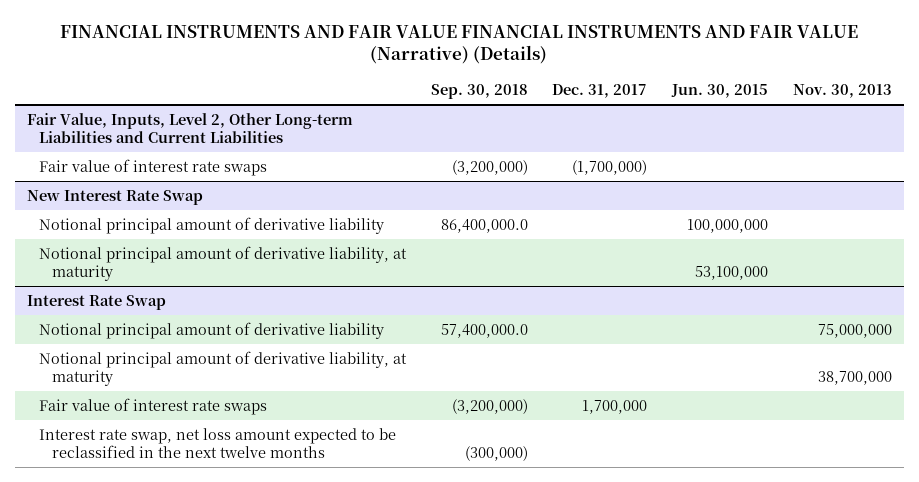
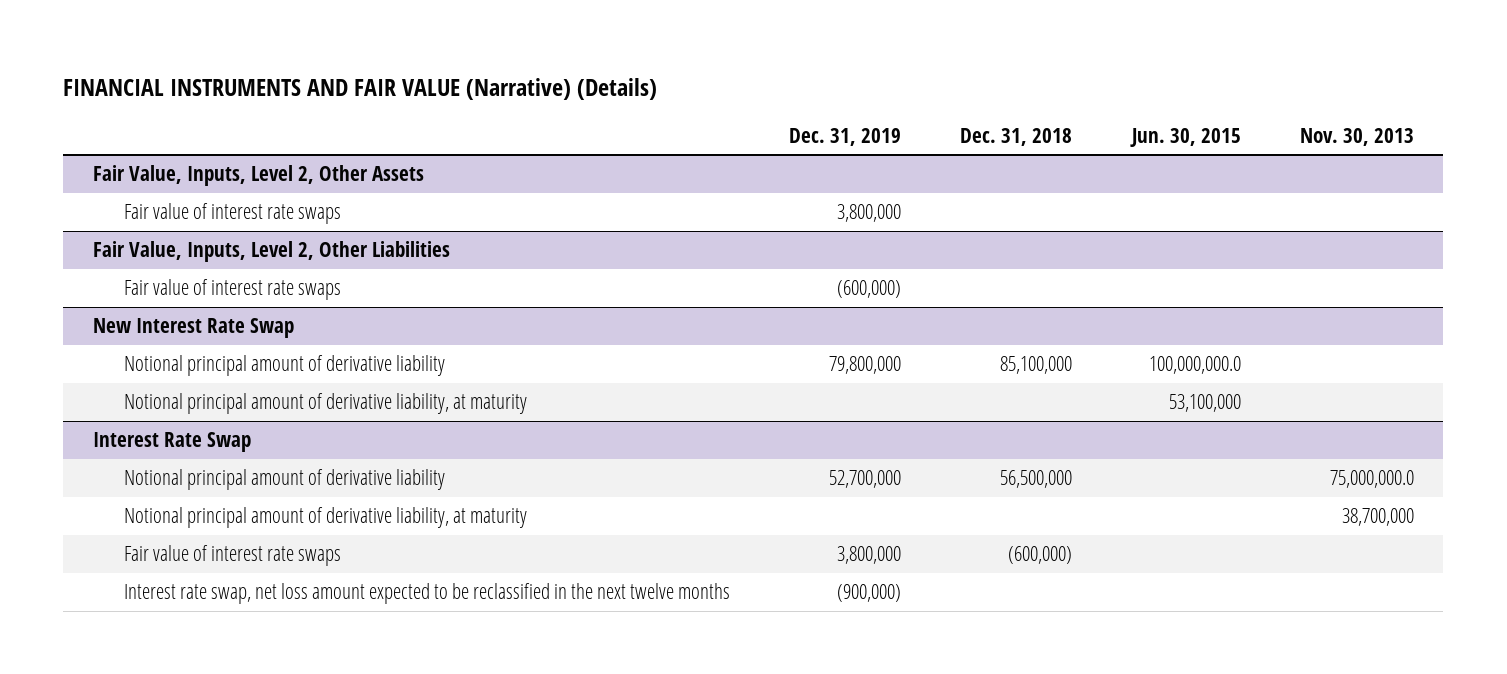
[60,24,859,65] FINANCIAL INSTRUMENTS AND FAIR VALUE FINANCIAL INSTRUMENTS AND FAIR VALUE (Narrative) (Details) -> [63,77,658,100] FINANCIAL INSTRUMENTS AND FAIR VALUE (Narrative) (Details)
[430,84,528,100] Sep. 30, 2018 -> none
[552,84,648,99] Dec. 31, 2017 -> none
none -> [789,127,902,146] Dec. 31, 2019
none -> [960,127,1073,146] Dec. 31, 2018
none -> [92,165,424,187] Fair Value, Inputs, Level 2, Other Assets
none -> [124,203,342,225] Fair value of interest rate swaps
[27,113,354,143] Fair Value, Inputs, Level 2, Other Long-term Liabilities and Current Liabilities -> [92,241,450,263] Fair Value, Inputs, Level 2, Other Liabilities
[686,219,768,234] 100,000,000 -> [1148,356,1241,375] 100,000,000.0
[817,324,892,339] 75,000,000 -> [1329,470,1414,489] 75,000,000.0

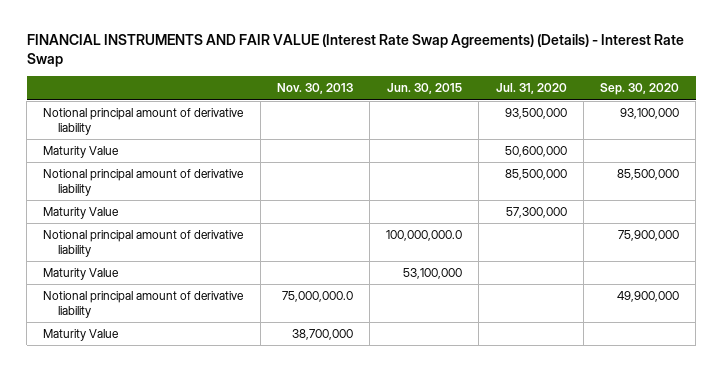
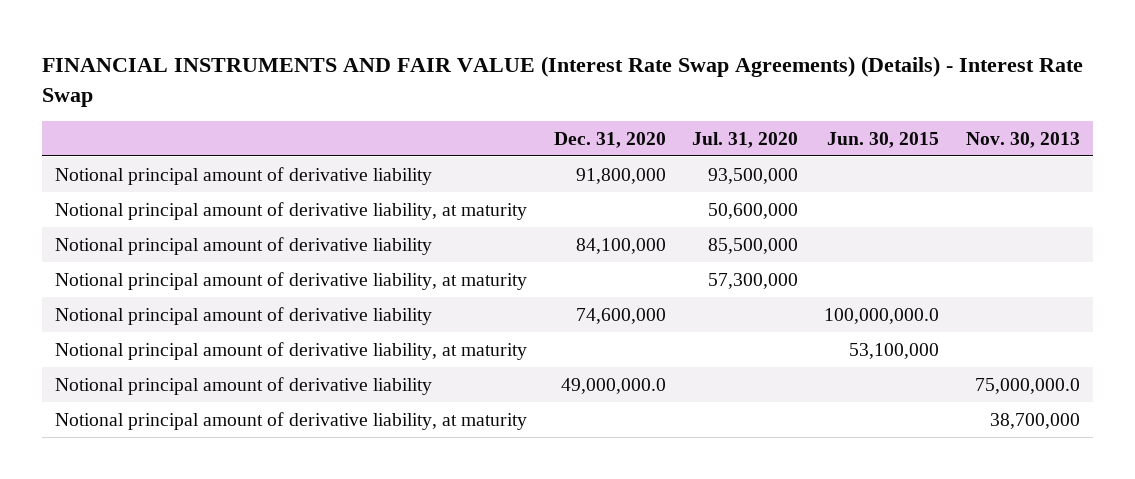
[600,83,680,96] Sep. 30, 2020 -> none
none -> [553,131,666,148] Dec. 31, 2020
[43,146,120,159] Maturity Value -> [55,201,528,220] Notional principal amount of derivative liability, at maturity
[43,207,120,220] Maturity Value -> [55,271,528,290] Notional principal amount of derivative liability, at maturity
[43,268,120,281] Maturity Value -> [55,341,528,360] Notional principal amount of derivative liability, at maturity
[43,329,120,342] Maturity Value -> [55,411,528,430] Notional principal amount of derivative liability, at maturity

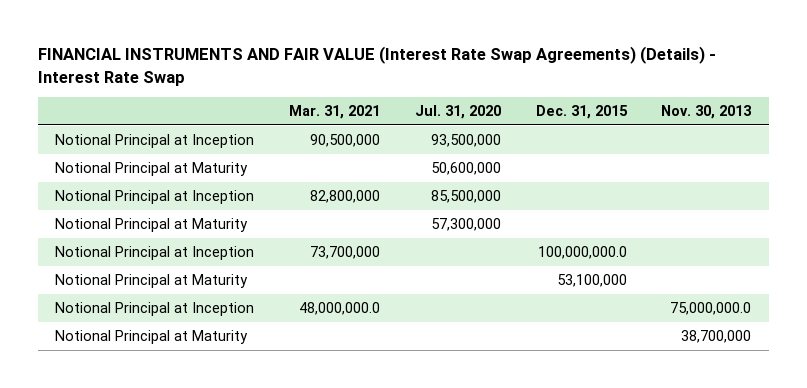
[553,131,666,148] Dec. 31, 2020 -> none
[827,131,940,148] Jun. 30, 2015 -> none
none -> [289,104,381,119] Mar. 31, 2021
none -> [535,104,628,119] Dec. 31, 2015
[55,166,433,185] Notional principal amount of derivative liability -> [55,133,255,148] Notional Principal at Inception
[55,201,528,220] Notional principal amount of derivative liability, at maturity -> [55,161,249,176] Notional Principal at Maturity
[55,236,433,255] Notional principal amount of derivative liability -> [55,189,255,204] Notional Principal at Inception
[55,271,528,290] Notional principal amount of derivative liability, at maturity -> [55,217,249,232] Notional Principal at Maturity
[55,306,433,325] Notional principal amount of derivative liability -> [55,245,255,260] Notional Principal at Inception
[55,341,528,360] Notional principal amount of derivative liability, at maturity -> [55,273,249,288] Notional Principal at Maturity
[55,376,433,395] Notional principal amount of derivative liability -> [55,301,255,316] Notional Principal at Inception
[55,411,528,430] Notional principal amount of derivative liability, at maturity -> [55,329,249,344] Notional Principal at Maturity

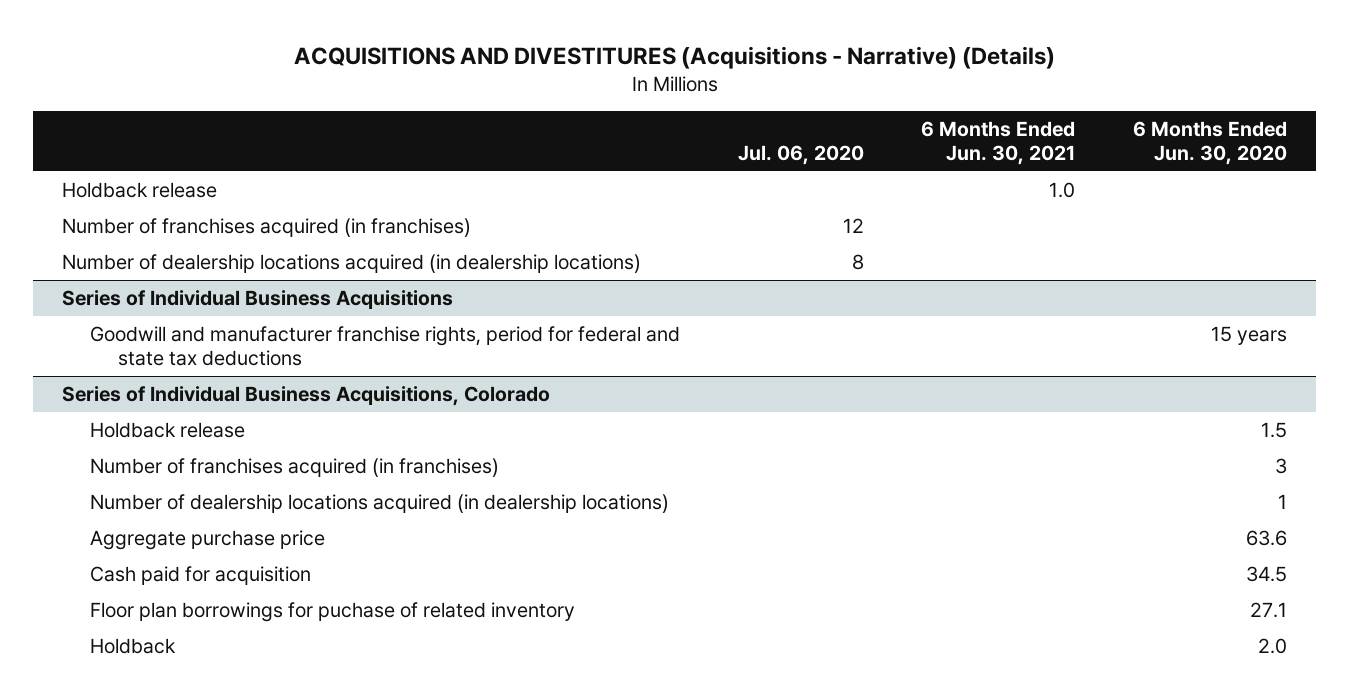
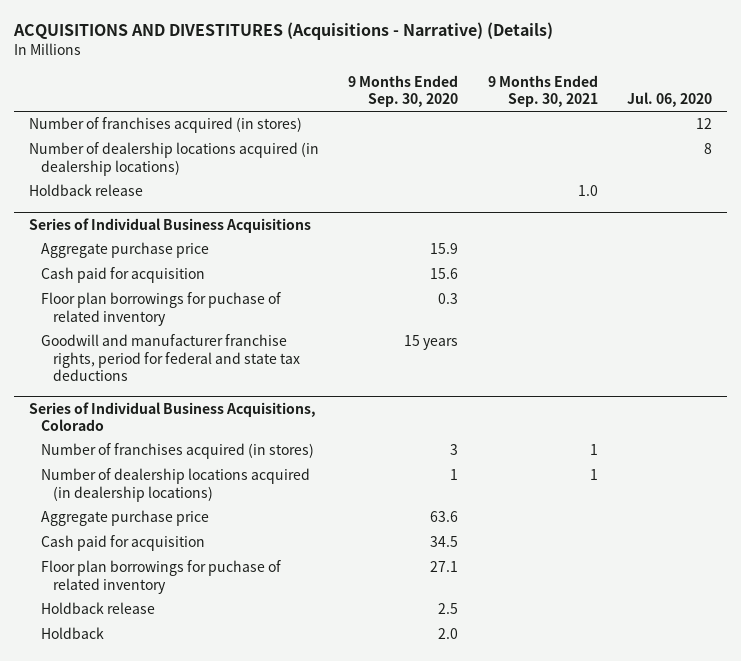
[921,121,1076,165] 6 Months Ended Jun. 30, 2021 -> none
[1133,121,1288,165] 6 Months Ended Jun. 30, 2020 -> none
none -> [348,74,459,108] 9 Months Ended Sep. 30, 2020
none -> [487,74,598,108] 9 Months Ended Sep. 30, 2021
[61,218,471,238] Number of franchises acquired (in franchises) -> [29,117,303,134] Number of franchises acquired (in stores)
[61,182,217,199] Holdback release -> [29,184,144,197] Holdback release
none -> [40,242,209,259] Aggregate purchase price
none -> [40,267,205,284] Cash paid for acquisition
none -> [40,292,281,326] Floor plan borrowings for puchase of related inventory
[90,458,500,478] Number of franchises acquired (in franchises) -> [40,443,314,460] Number of franchises acquired (in stores)
[90,422,246,439] Holdback release -> [40,602,155,615] Holdback release

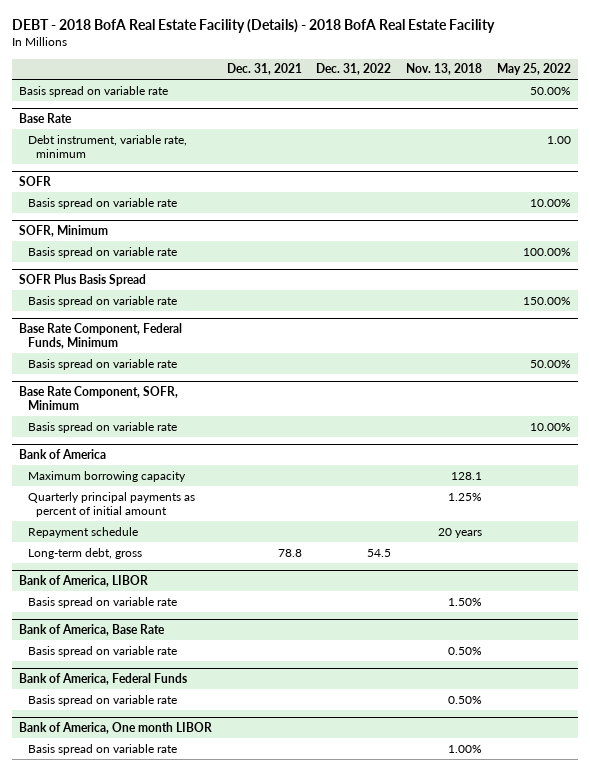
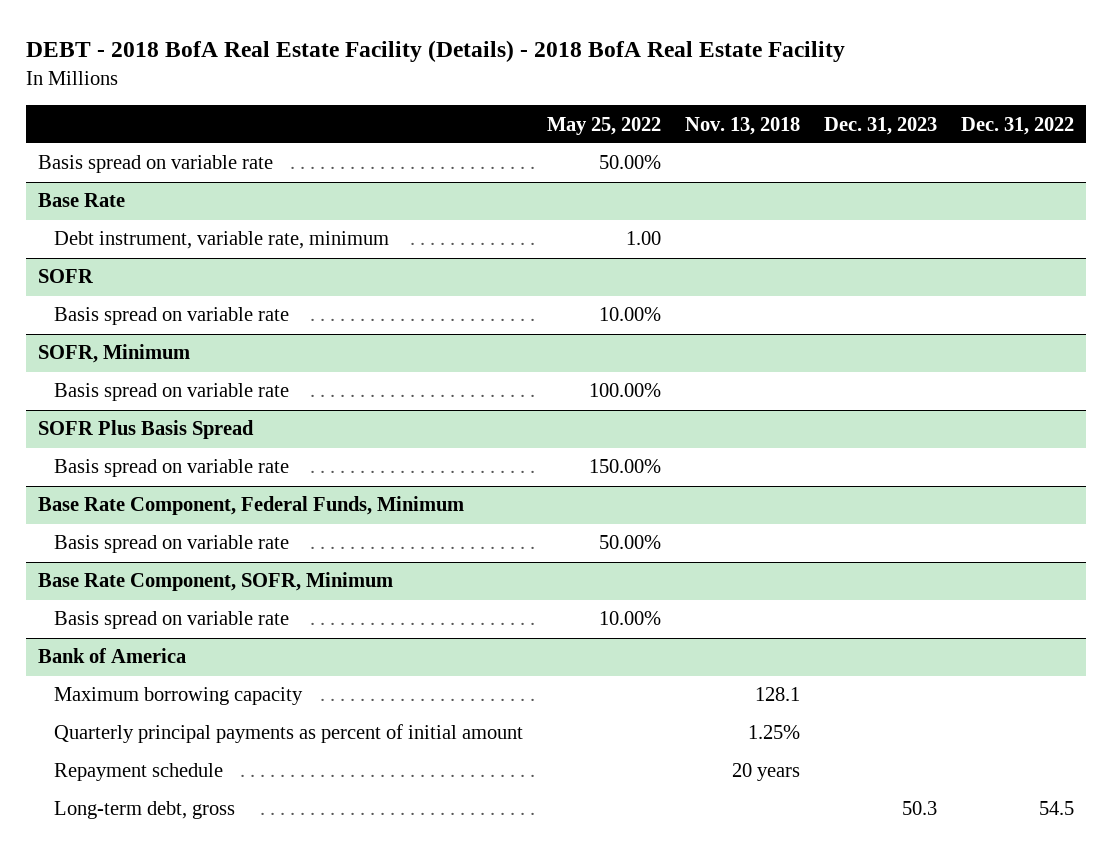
[226,63,302,76] Dec. 31, 2021 -> none
none -> [824,116,938,135] Dec. 31, 2023
[18,574,148,587] Bank of America, LIBOR -> none
[27,596,177,608] Basis spread on variable rate -> none
[18,623,165,636] Bank of America, Base Rate -> none
[27,645,177,657] Basis spread on variable rate -> none
[18,672,187,685] Bank of America, Federal Funds -> none
[27,694,177,706] Basis spread on variable rate -> none
[18,721,212,734] Bank of America, One month LIBOR -> none
[27,743,177,755] Basis spread on variable rate -> none

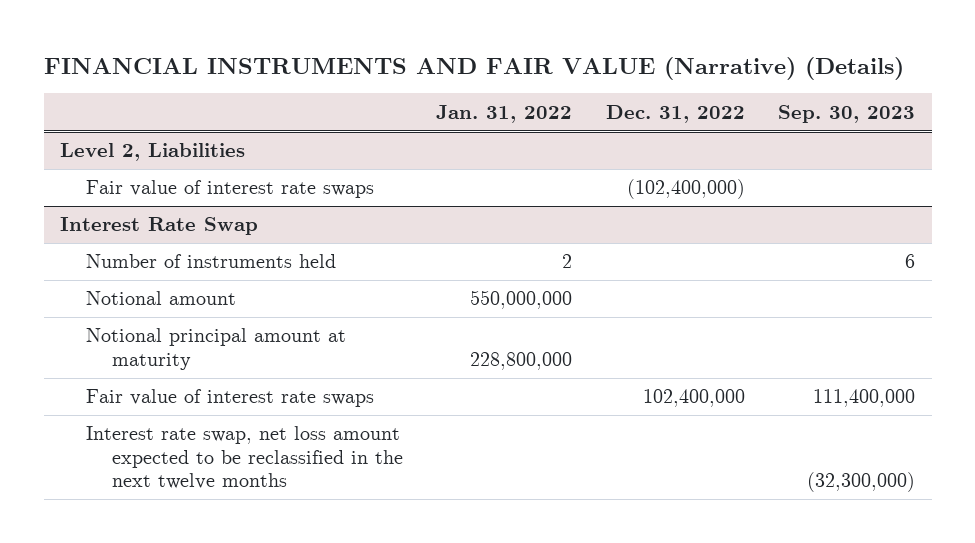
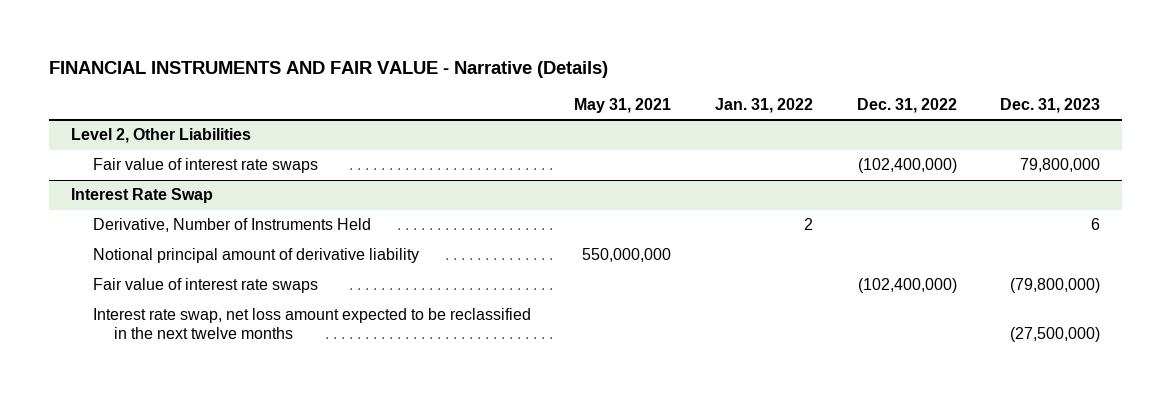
[43,56,904,80] FINANCIAL INSTRUMENTS AND FAIR VALUE (Narrative) (Details) -> [49,60,609,78] FINANCIAL INSTRUMENTS AND FAIR VALUE - Narrative (Details)
[777,104,915,123] Sep. 30, 2023 -> none
none -> [574,98,672,114] May 31, 2021
none -> [1000,98,1101,114] Dec. 31, 2023
[60,143,246,162] Level 2, Liabilities -> [71,128,252,144] Level 2, Other Liabilities
[86,291,237,306] Notional amount -> none
[86,328,347,370] Notional principal amount at maturity -> none
[86,254,337,269] Number of instruments held -> [92,218,371,233] Derivative, Number of Instruments Held
none -> [92,248,419,264] Notional principal amount of derivative liability
[642,389,745,408] 102,400,000 -> [857,278,957,294] (102,400,000)

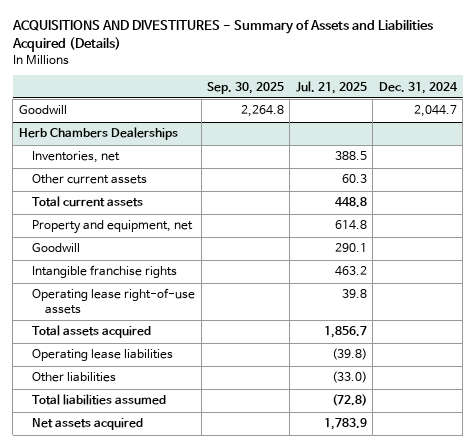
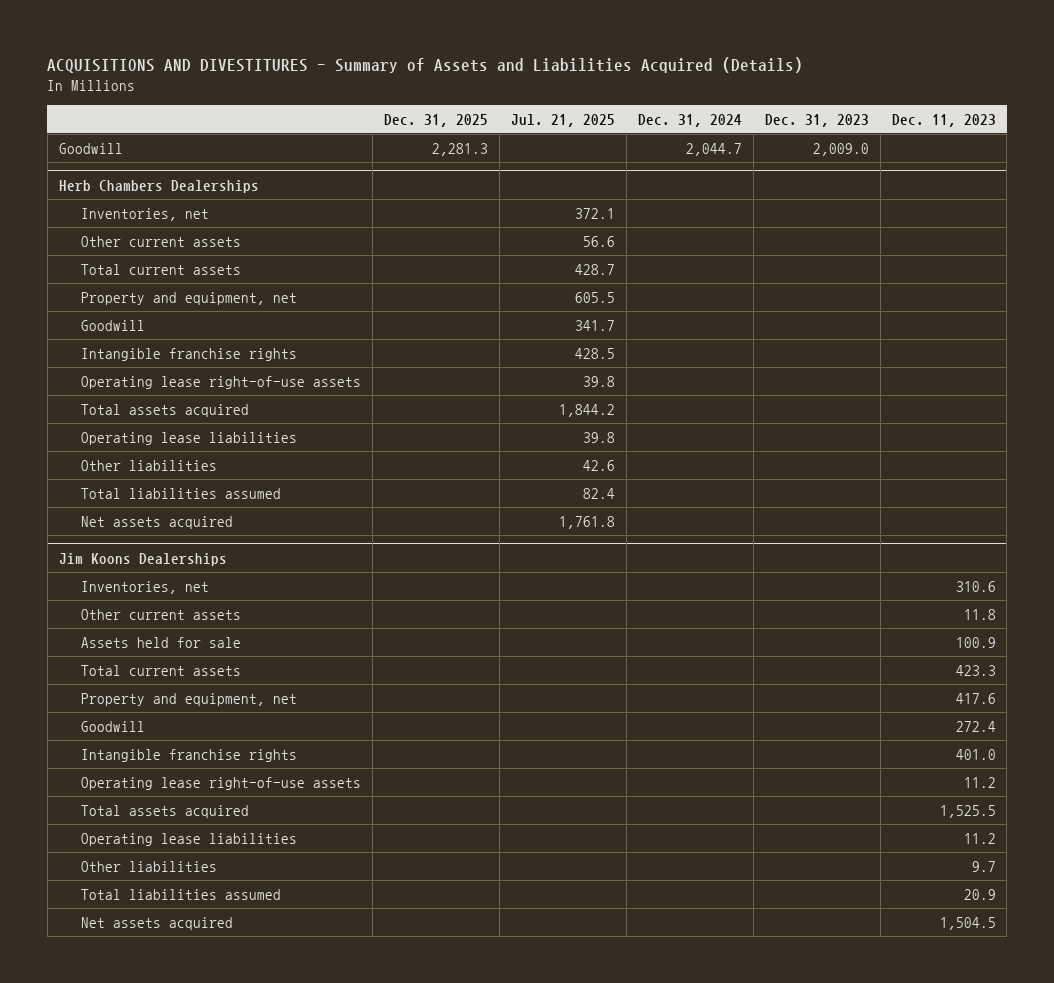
[207,81,285,94] Sep. 30, 2025 -> none
none -> [383,113,488,127] Dec. 31, 2025
none -> [764,113,869,127] Dec. 31, 2023
none -> [891,113,996,127] Dec. 11, 2023
[334,151,367,161] 388.5 -> [574,207,615,219] 372.1
[341,174,367,184] 60.3 -> [582,235,615,247] 56.6
[334,197,367,208] 448.8 -> [574,263,615,275] 428.7
[334,220,367,231] 614.8 -> [574,291,615,303] 605.5
[334,243,367,253] 290.1 -> [574,319,615,331] 341.7
[334,266,367,277] 463.2 -> [574,347,615,359] 428.5
[323,326,367,339] 1,856.7 -> [558,403,615,417] 1,844.2
[331,348,367,361] (39.8) -> [582,431,615,443] 39.8
[331,371,367,384] (33.0) -> [582,459,615,471] 42.6
[331,394,367,407] (72.8) -> [582,487,615,499] 82.4
[323,418,367,431] 1,783.9 -> [558,515,615,529] 1,761.8
none -> [58,552,227,566] Jim Koons Dealerships
none -> [80,580,209,594] Inventories, net
none -> [80,608,241,620] Other current assets
none -> [80,636,241,648] Assets held for sale
none -> [80,664,241,676] Total current assets
none -> [80,692,297,706] Property and equipment, net
none -> [80,720,145,732] Goodwill
none -> [80,748,297,762] Intangible franchise rights
none -> [80,776,361,790] Operating lease right-of-use assets
none -> [80,804,249,818] Total assets acquired
none -> [80,832,297,846] Operating lease liabilities
none -> [80,860,217,872] Other liabilities
none -> [80,888,281,900] Total liabilities assumed
none -> [80,916,233,930] Net assets acquired

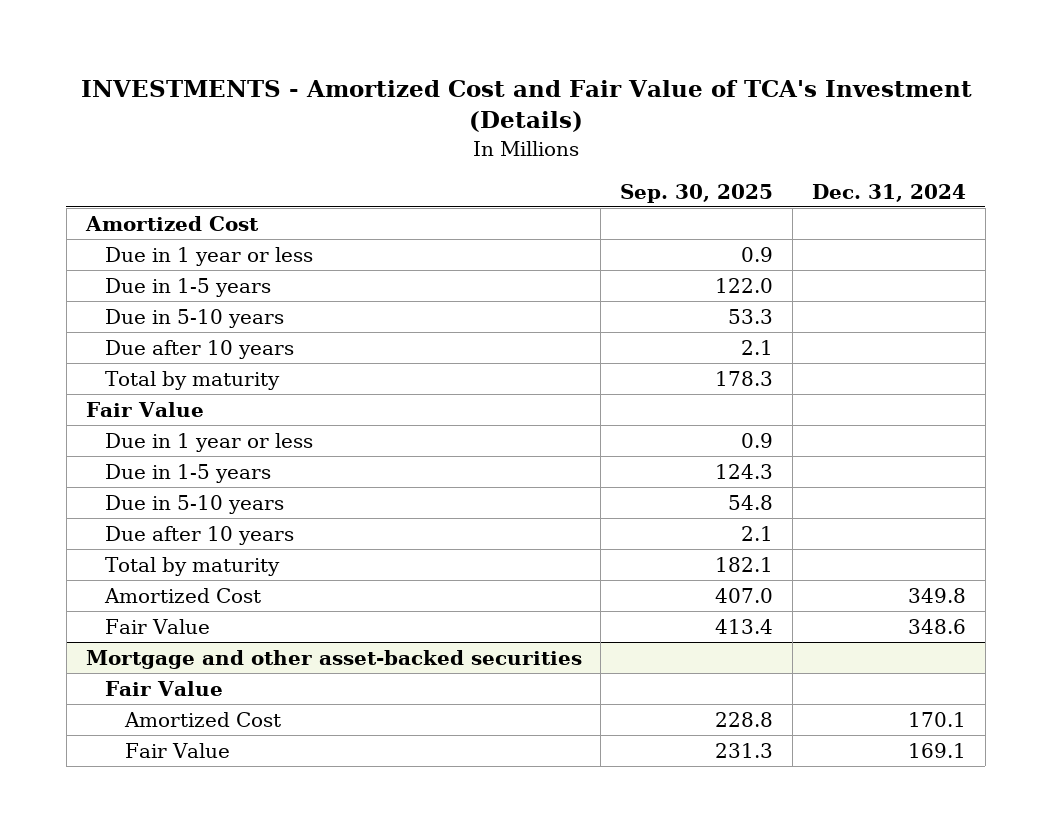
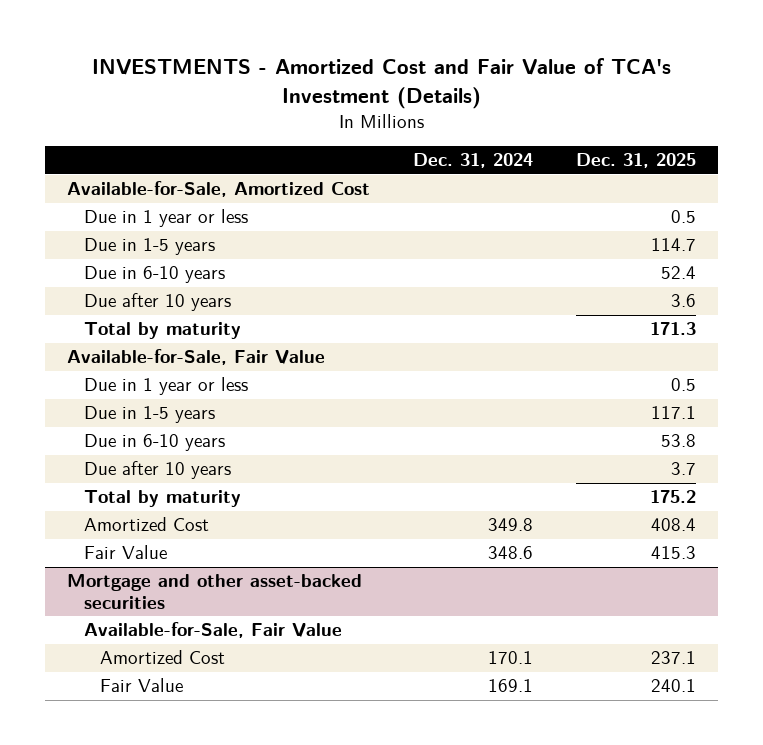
[620,183,774,203] Sep. 30, 2025 -> none
none -> [576,153,697,169] Dec. 31, 2025
[84,215,259,231] Amortized Cost -> [66,181,370,198] Available-for-Sale, Amortized Cost
[105,308,285,328] Due in 5-10 years -> [83,266,225,284] Due in 6-10 years
[85,401,204,417] Fair Value -> [66,349,325,366] Available-for-Sale, Fair Value
[105,494,285,514] Due in 5-10 years -> [83,434,225,452] Due in 6-10 years
[105,680,224,696] Fair Value -> [83,622,342,639] Available-for-Sale, Fair Value

